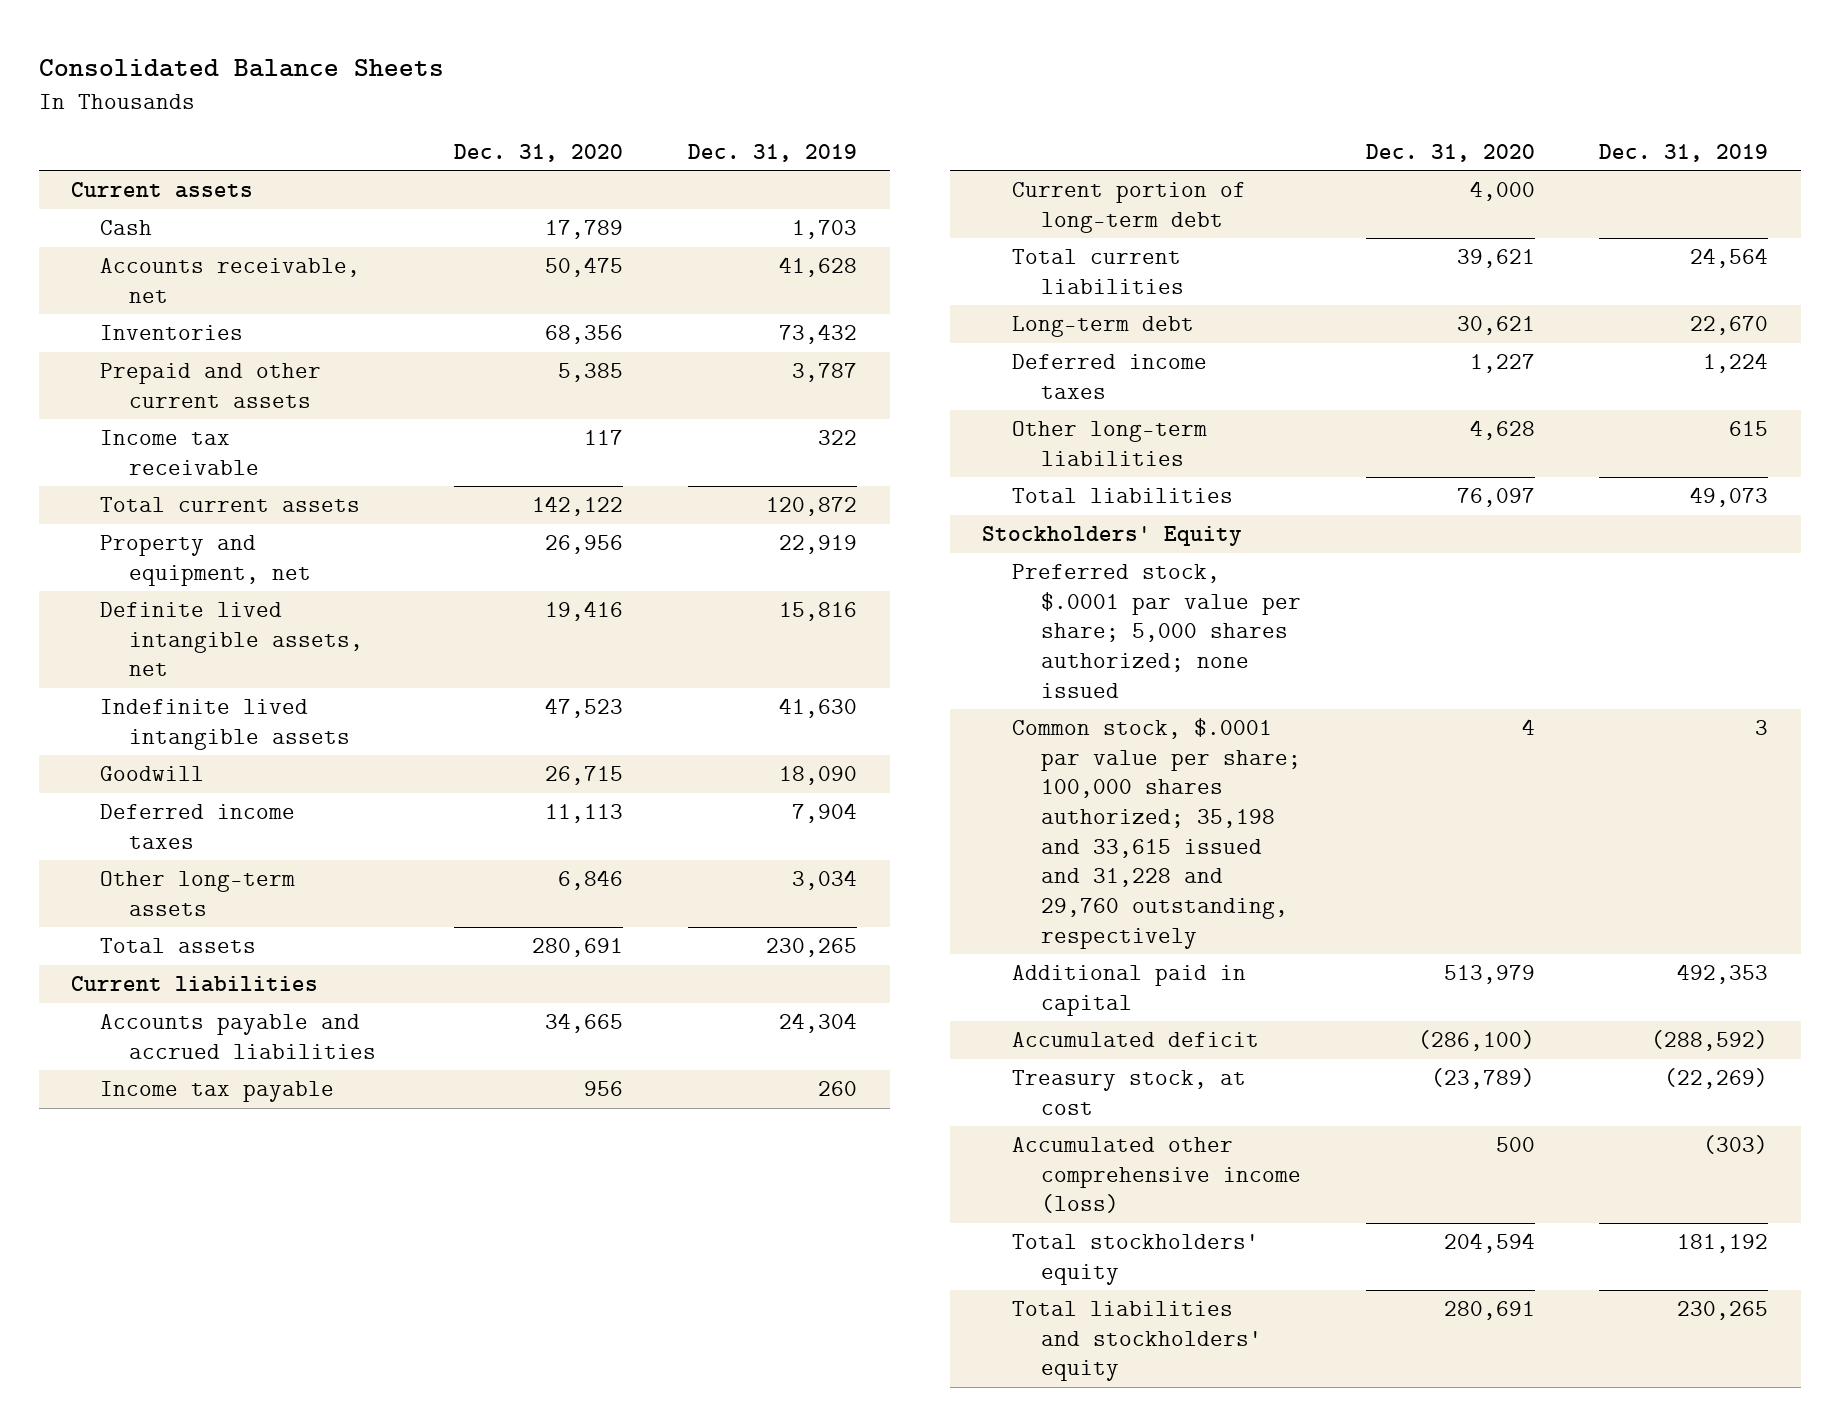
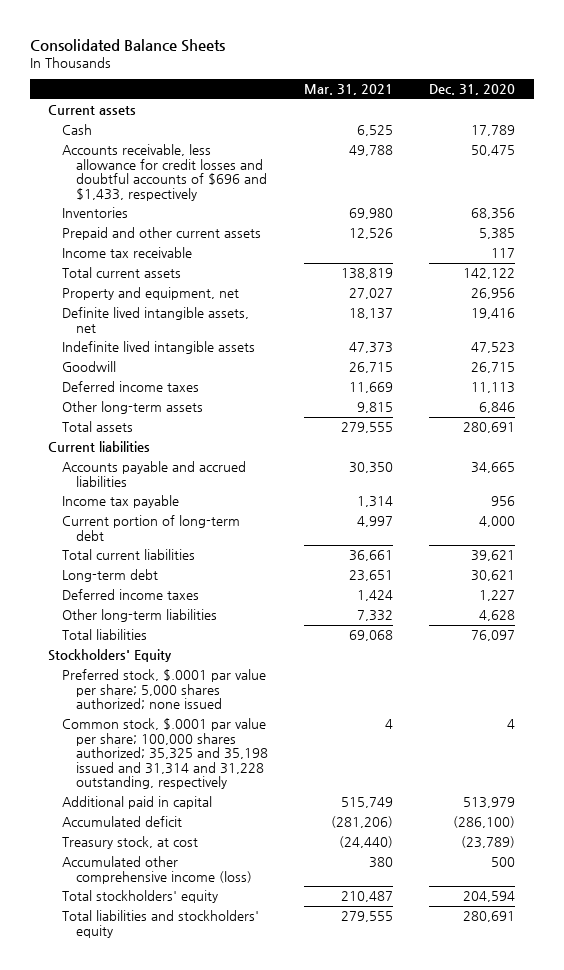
[688,143,858,162] Dec. 31, 2019 -> none
none -> [304,84,394,96] Mar. 31, 2021
[100,258,361,303] Accounts receivable, net -> [61,144,267,201] Accounts receivable, less allowance for credit losses and doubtful accounts of $696 and $1,433, respectively
[1011,718,1301,949] Common stock, $.0001 par value per share; 100,000 shares authorized; 35,198 and 33,615 issued and 31,228 and 29,760 outstanding, respectively -> [61,718,268,790] Common stock, $.0001 par value per share; 100,000 shares authorized; 35,325 and 35,198 issued and 31,314 and 31,228 outstanding, respectively

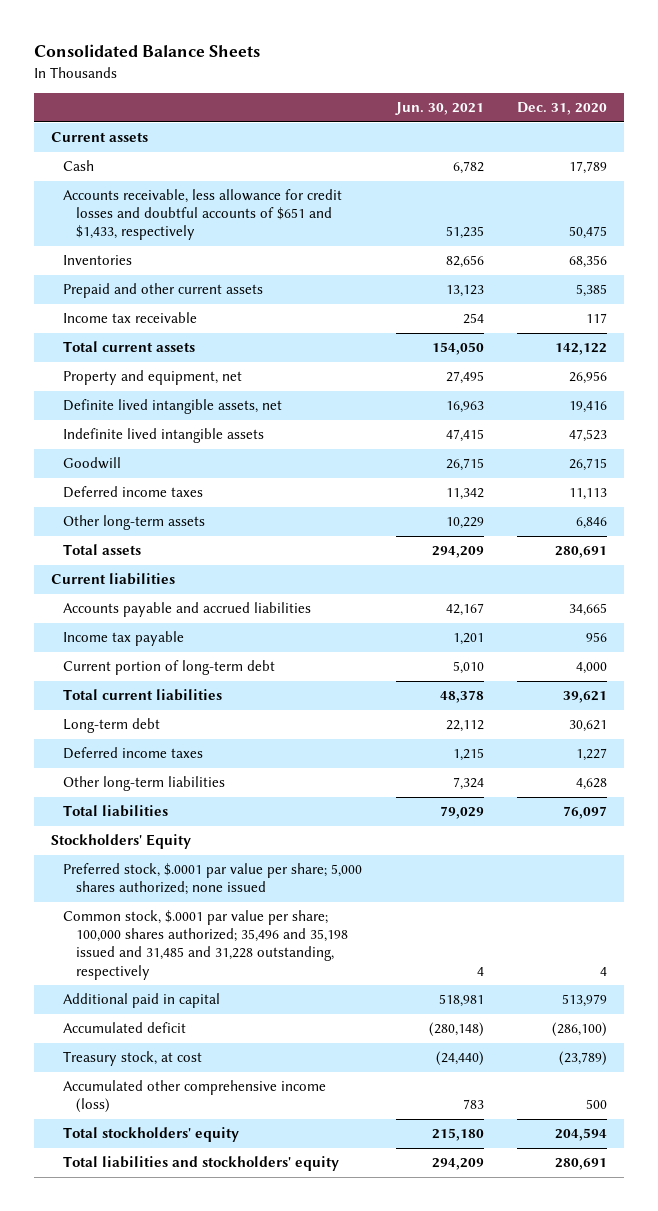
[304,84,394,96] Mar. 31, 2021 -> none
none -> [394,101,484,115] Jun. 30, 2021
[61,144,267,201] Accounts receivable, less allowance for credit losses and doubtful accounts of $696 and $1,433, respectively -> [63,189,343,241] Accounts receivable, less allowance for credit losses and doubtful accounts of $651 and $1,433, respectively
[61,718,268,790] Common stock, $.0001 par value per share; 100,000 shares authorized; 35,325 and 35,198 issued and 31,314 and 31,228 outstanding, respectively -> [63,910,348,980] Common stock, $.0001 par value per share; 100,000 shares authorized; 35,496 and 35,198 issued and 31,485 and 31,228 outstanding, respectively

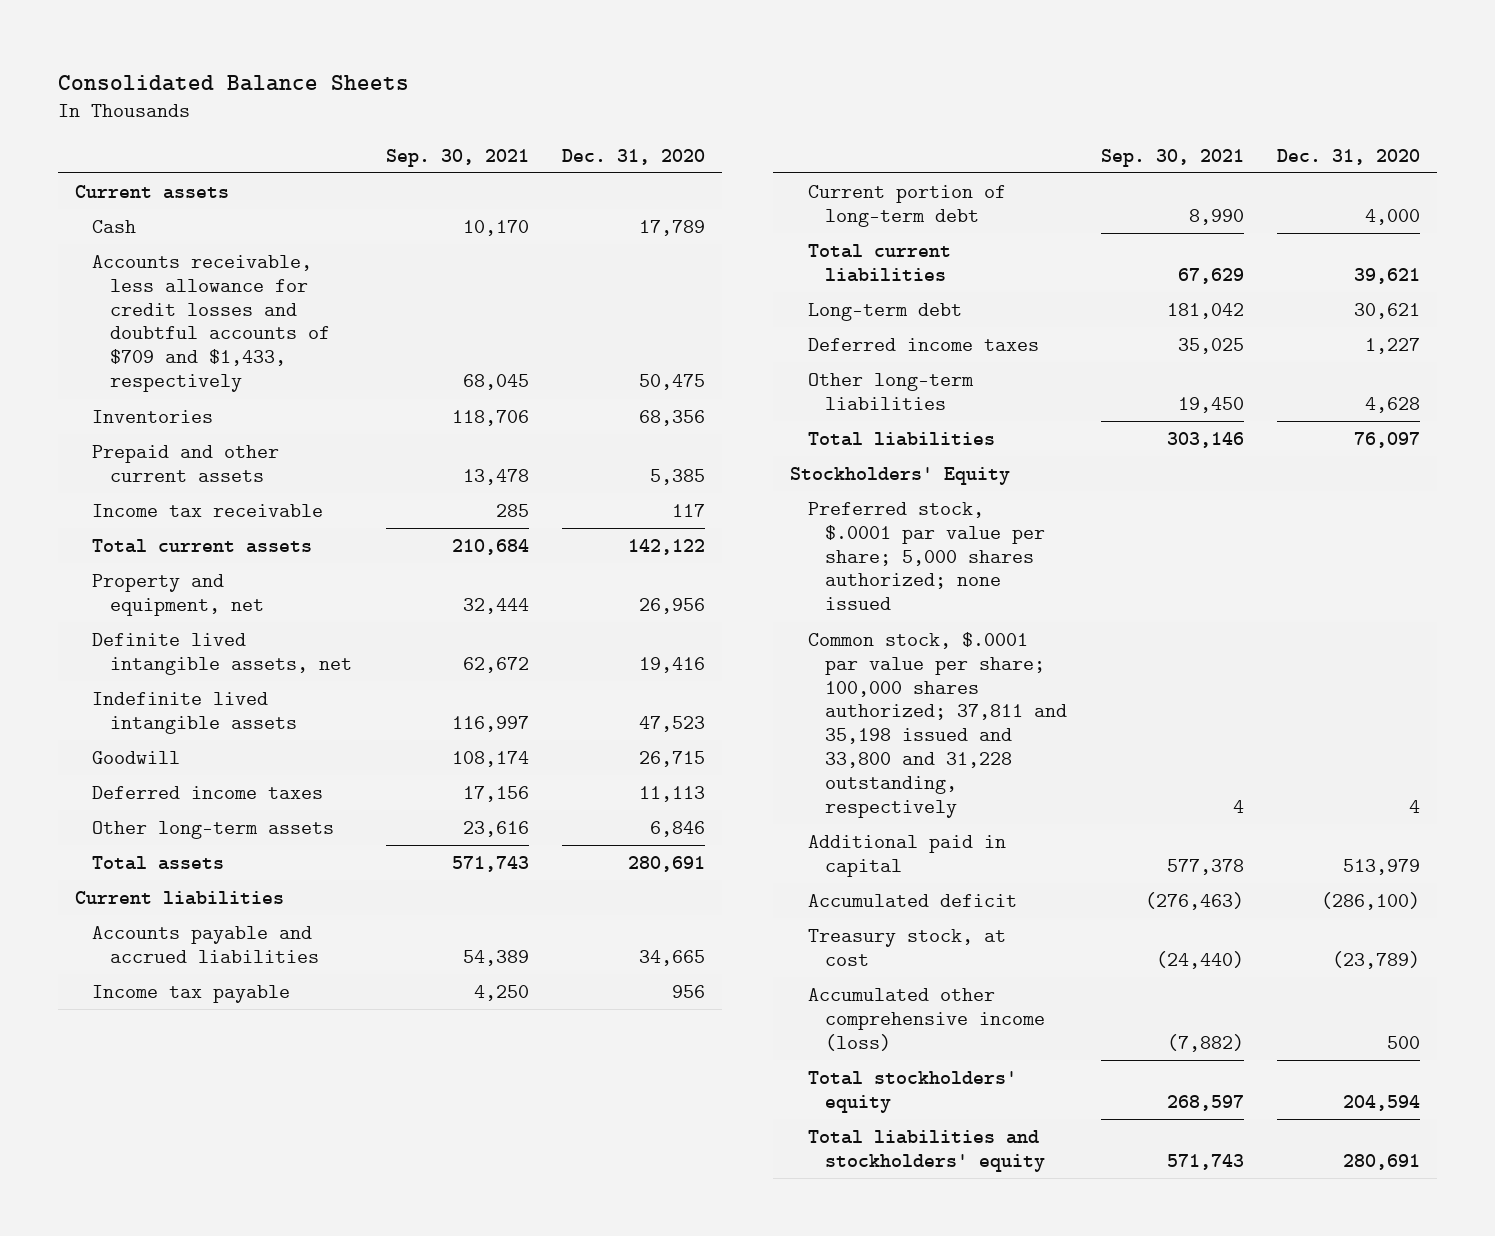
[394,101,484,115] Jun. 30, 2021 -> none
none -> [385,148,529,167] Sep. 30, 2021
[63,189,343,241] Accounts receivable, less allowance for credit losses and doubtful accounts of $651 and $1,433, respectively -> [92,254,331,393] Accounts receivable, less allowance for credit losses and doubtful accounts of $709 and $1,433, respectively
[63,910,348,980] Common stock, $.0001 par value per share; 100,000 shares authorized; 35,496 and 35,198 issued and 31,485 and 31,228 outstanding, respectively -> [807,631,1068,818] Common stock, $.0001 par value per share; 100,000 shares authorized; 37,811 and 35,198 issued and 33,800 and 31,228 outstanding, respectively

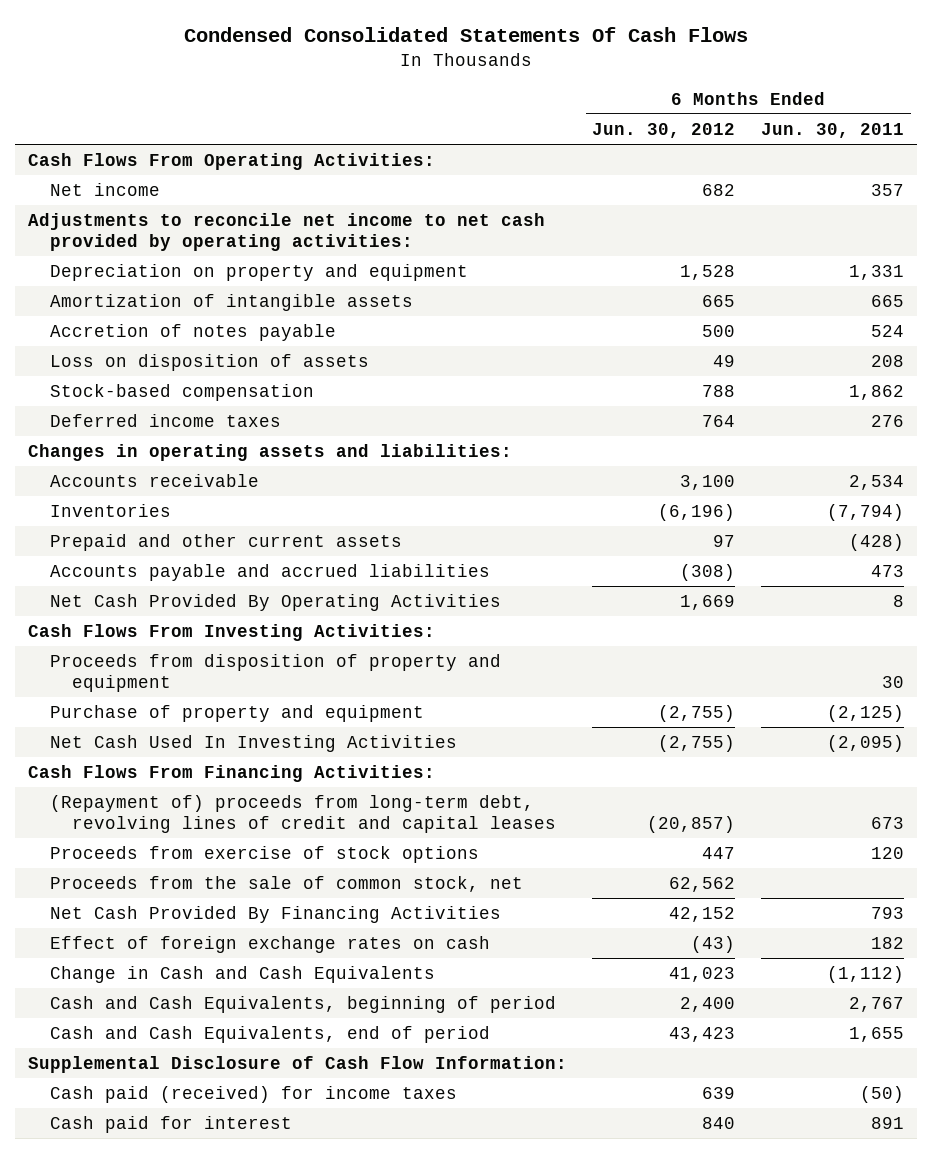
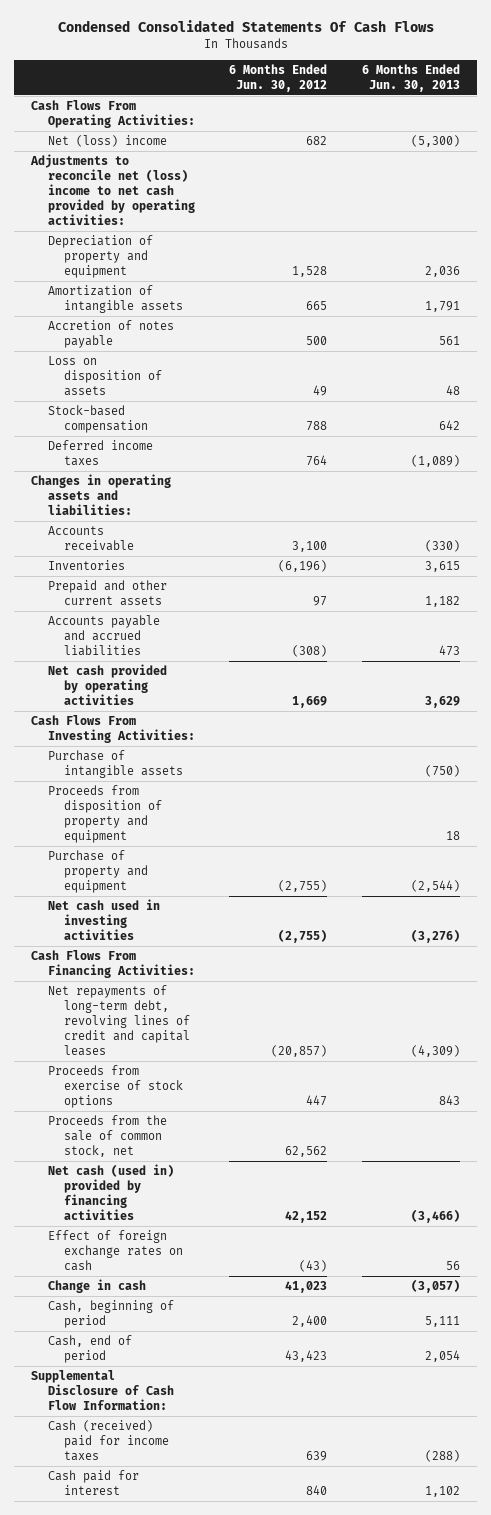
[761,122,905,138] Jun. 30, 2011 -> none
none -> [362,63,461,92] 6 Months Ended Jun. 30, 2013
[49,182,160,196] Net income -> [47,135,167,148] Net (loss) income
[27,212,545,252] Adjustments to reconcile net income to net cash provided by operating activities: -> [30,154,195,225] Adjustments to reconcile net (loss) income to net cash provided by operating activities:
[49,263,468,281] Depreciation on property and equipment -> [47,235,153,278] Depreciation of property and equipment
[49,593,501,611] Net Cash Provided By Operating Activities -> [47,664,167,705] Net cash provided by operating activities
none -> [47,750,184,778] Purchase of intangible assets
[49,734,457,752] Net Cash Used In Investing Activities -> [47,899,160,940] Net cash used in investing activities
[49,794,557,834] (Repayment of) proceeds from long-term debt, revolving lines of credit and capital leases -> [47,985,191,1056] Net repayments of long-term debt, revolving lines of credit and capital leases
[49,905,501,923] Net Cash Provided By Financing Activities -> [47,1164,174,1220] Net cash (used in) provided by financing activities
[49,965,435,983] Change in Cash and Cash Equivalents -> [47,1279,146,1294] Change in cash
[49,995,556,1013] Cash and Cash Equivalents, beginning of period -> [47,1300,174,1328] Cash, beginning of period
[49,1025,490,1043] Cash and Cash Equivalents, end of period -> [47,1335,132,1363] Cash, end of period
[49,1085,457,1103] Cash paid (received) for income taxes -> [47,1420,170,1461] Cash (received) paid for income taxes

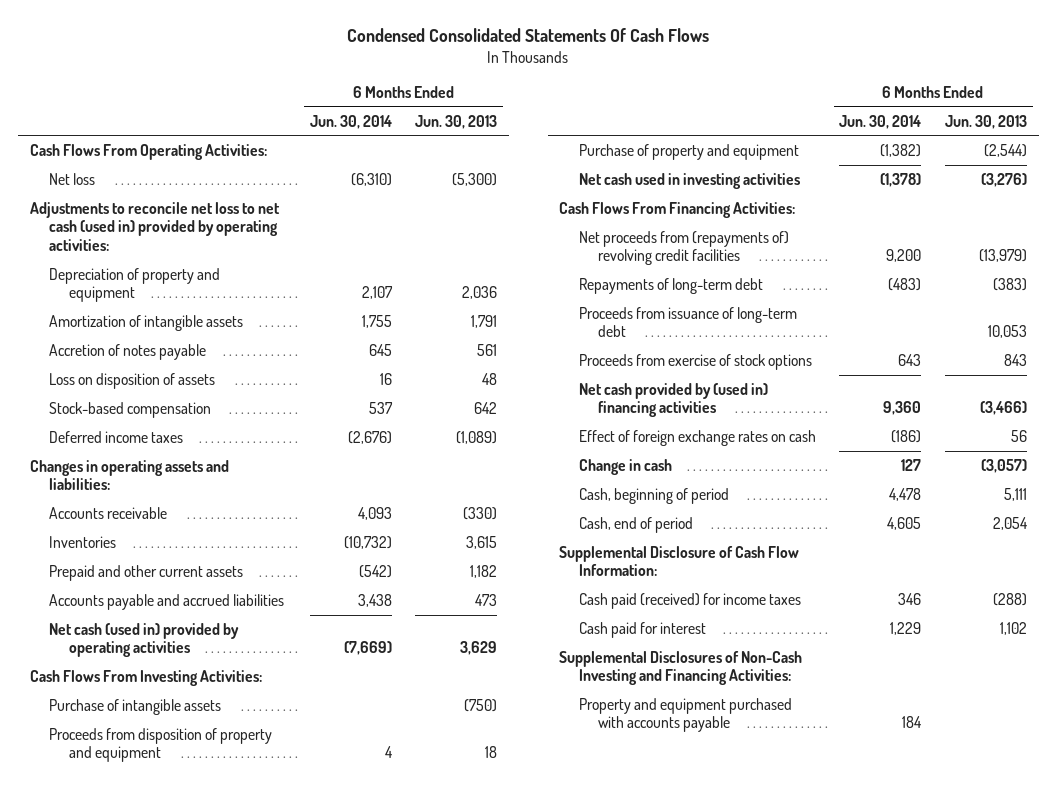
[229,63,328,92] 6 Months Ended Jun. 30, 2012 -> none
none -> [309,114,392,129] Jun. 30, 2014
[47,135,167,148] Net (loss) income -> [49,172,96,185] Net loss
[30,154,195,225] Adjustments to reconcile net (loss) income to net cash provided by operating activities: -> [29,201,280,251] Adjustments to reconcile net loss to net cash (used in) provided by operating activities:
[47,664,167,705] Net cash provided by operating activities -> [49,622,240,658] Net cash (used in) provided by operating activities
[47,985,191,1056] Net repayments of long-term debt, revolving lines of credit and capital leases -> [578,230,789,266] Net proceeds from (repayments of) revolving credit facilities
[411,1044,461,1057] (4,309) -> [978,249,1027,263] (13,979)
none -> [578,277,763,294] Repayments of long-term debt
none -> [578,306,797,338] Proceeds from issuance of long-term debt
[47,1115,167,1157] Proceeds from the sale of common stock, net -> none
[47,1164,174,1220] Net cash (used in) provided by financing activities -> [578,382,768,418] Net cash provided by (used in) financing activities
[47,1420,170,1461] Cash (received) paid for income taxes -> [578,592,801,609] Cash paid (received) for income taxes
none -> [559,650,803,686] Supplemental Disclosures of Non-Cash Investing and Financing Activities:
none -> [578,697,792,733] Property and equipment purchased with accounts payable

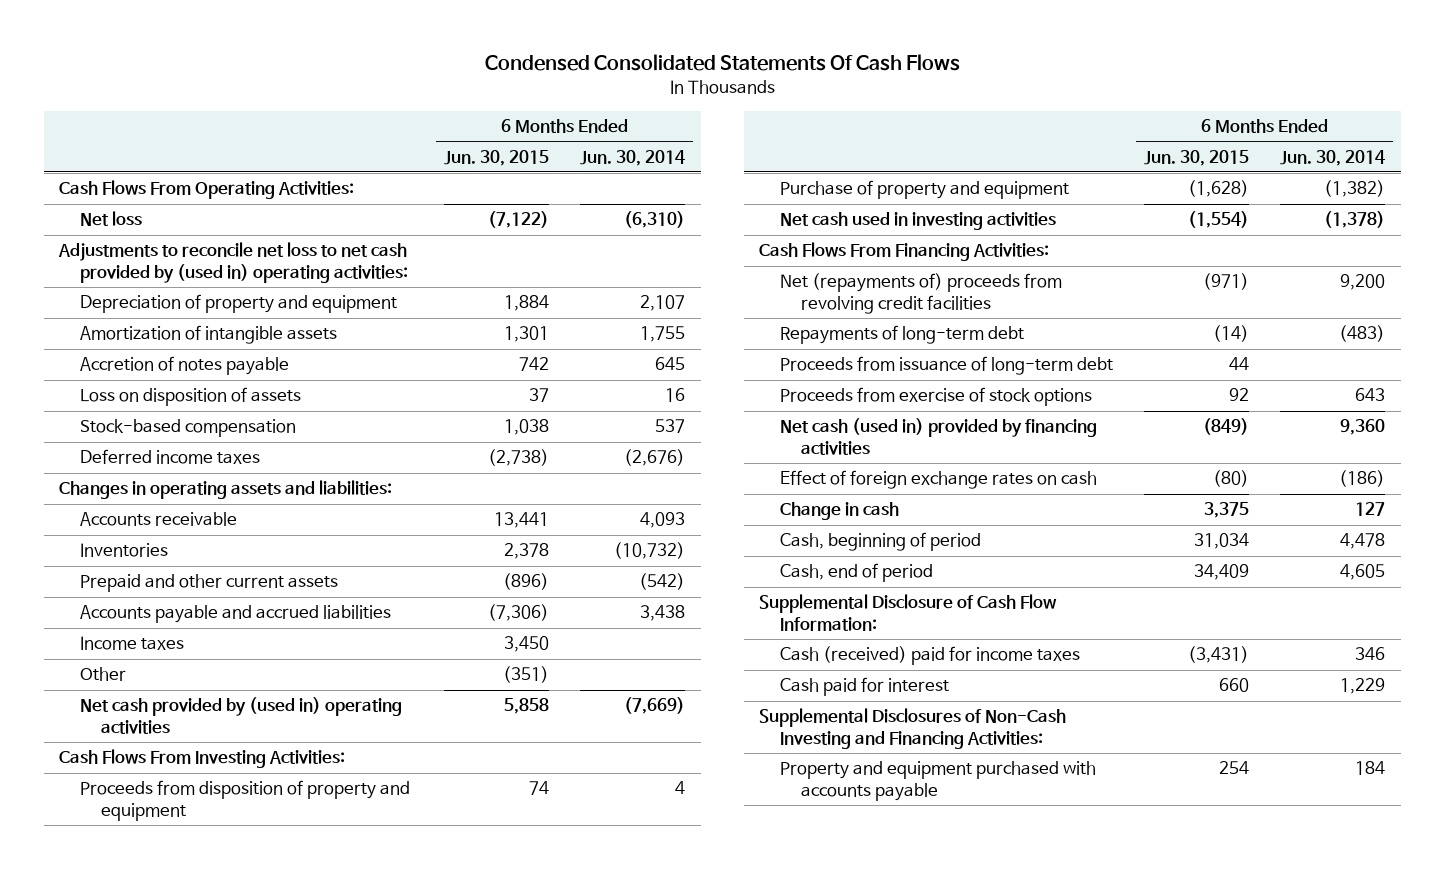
[415,114,498,129] Jun. 30, 2013 -> none
none -> [443,149,549,166] Jun. 30, 2015
[29,201,280,251] Adjustments to reconcile net loss to net cash (used in) provided by operating activities: -> [58,242,408,284] Adjustments to reconcile net loss to net cash provided by (used in) operating activities:
none -> [79,636,184,651] Income taxes
none -> [79,667,126,682] Other
[49,622,240,658] Net cash (used in) provided by operating activities -> [79,697,402,735] Net cash provided by (used in) operating activities
[49,698,222,715] Purchase of intangible assets -> none
[578,230,789,266] Net proceeds from (repayments of) revolving credit facilities -> [780,273,1063,315] Net (repayments of) proceeds from revolving credit facilities
[578,382,768,418] Net cash provided by (used in) financing activities -> [780,418,1098,456] Net cash (used in) provided by financing activities
[578,592,801,609] Cash paid (received) for income taxes -> [780,646,1081,666] Cash (received) paid for income taxes

